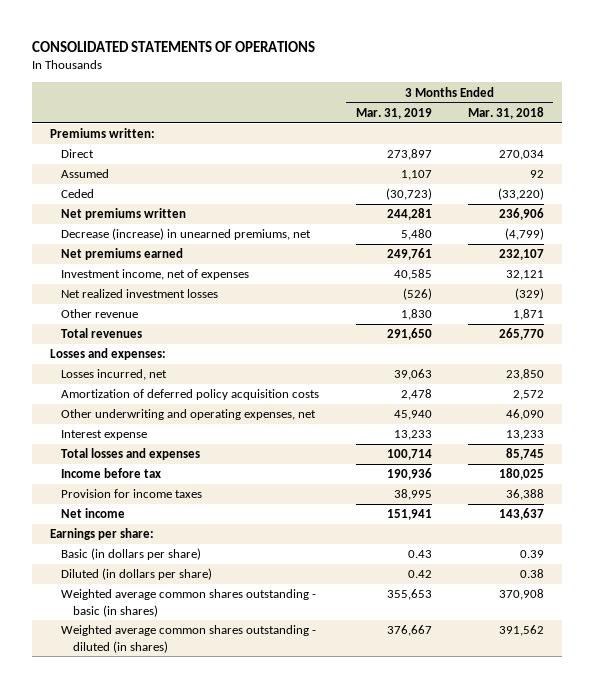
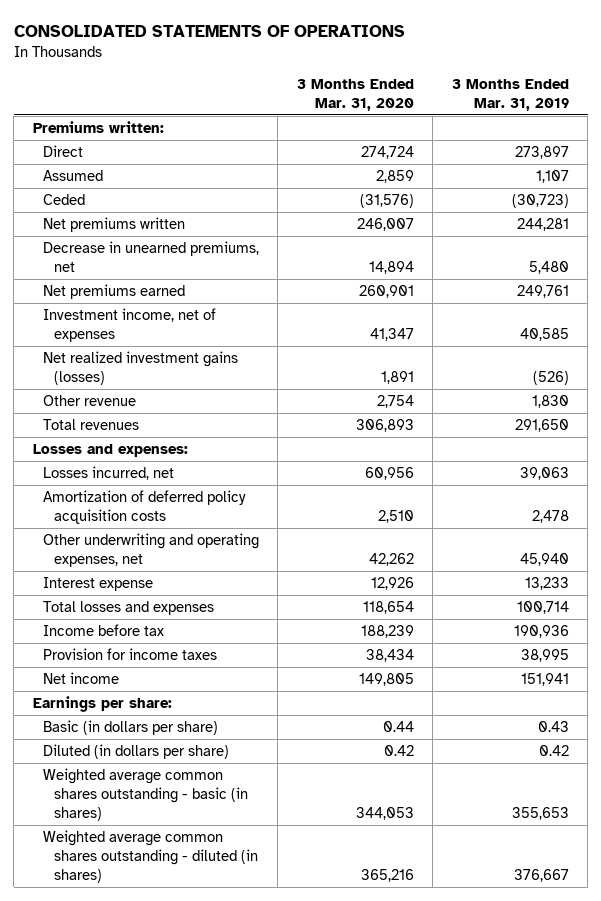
[467,106,544,119] Mar. 31, 2018 -> none
none -> [296,78,414,111] 3 Months Ended Mar. 31, 2020
[61,228,312,241] Decrease (increase) in unearned premiums, net -> [43,241,260,272] Decrease in unearned premiums, net
[61,289,219,299] Net realized investment losses -> [43,351,239,385] Net realized investment gains (losses)

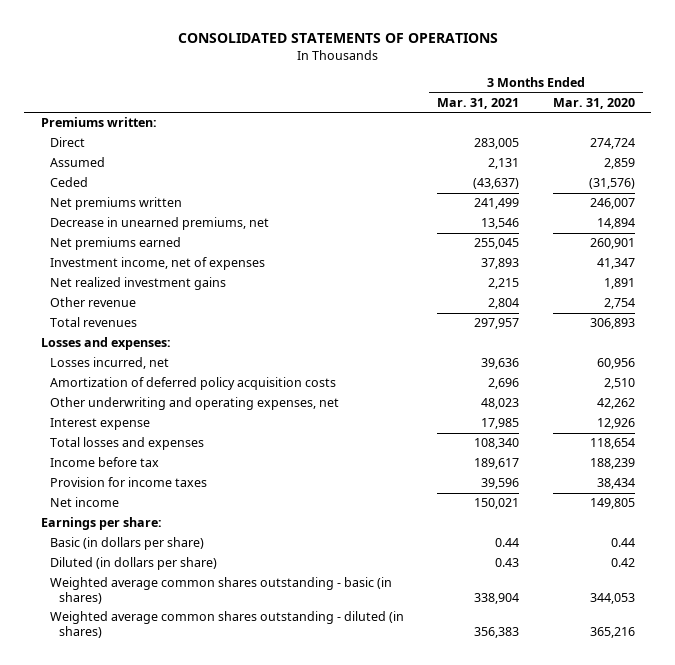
[451,78,569,111] 3 Months Ended Mar. 31, 2019 -> none
none -> [437,97,520,109] Mar. 31, 2021
[43,351,239,385] Net realized investment gains (losses) -> [49,277,226,291] Net realized investment gains

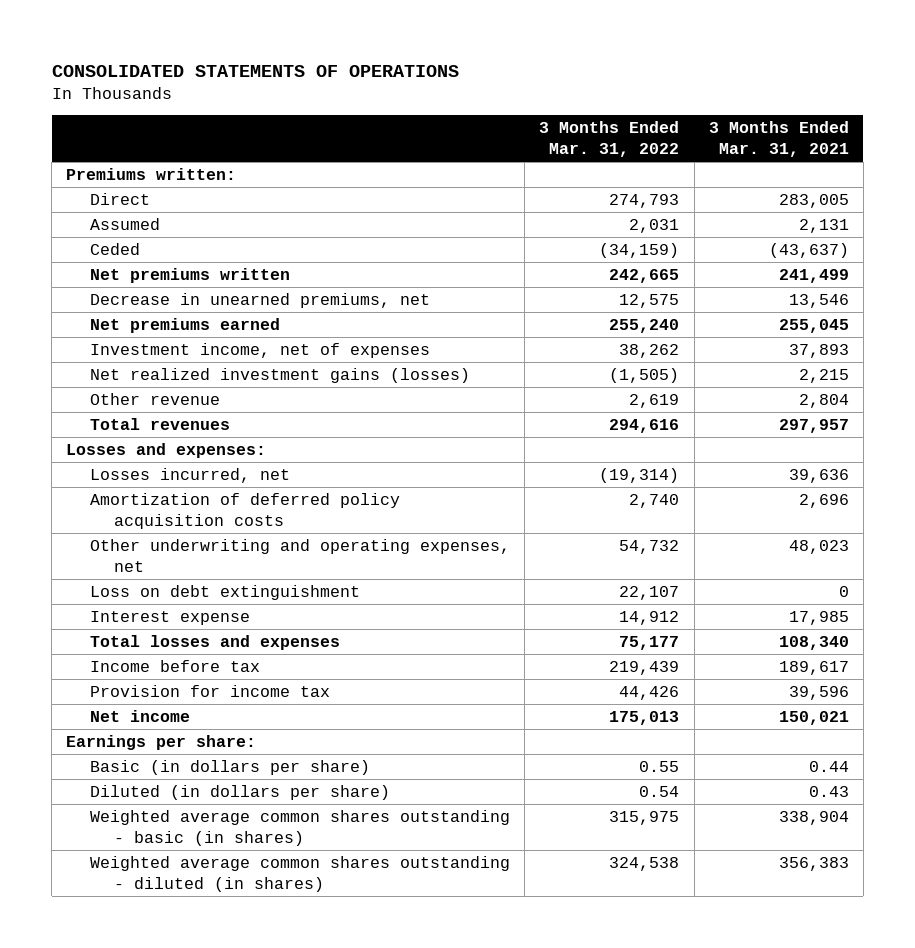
[552,97,635,109] Mar. 31, 2020 -> none
none -> [539,120,680,158] 3 Months Ended Mar. 31, 2022
[49,277,226,291] Net realized investment gains -> [90,367,471,383] Net realized investment gains (losses)
none -> [90,584,361,600] Loss on debt extinguishment
[49,477,207,488] Provision for income taxes -> [90,684,331,697] Provision for income tax

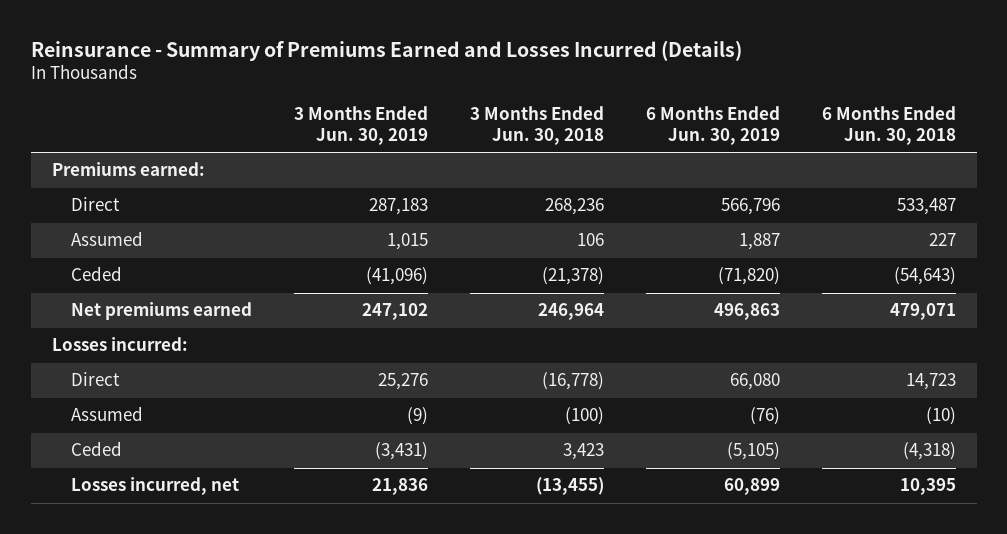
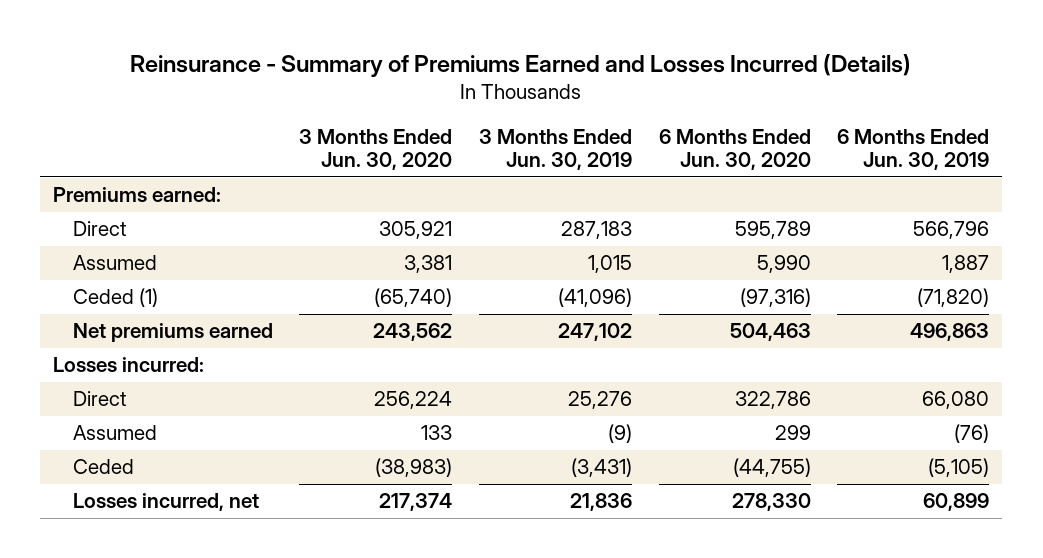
[469,105,604,146] 3 Months Ended Jun. 30, 2018 -> none
[821,105,956,146] 6 Months Ended Jun. 30, 2018 -> none
none -> [299,128,453,171] 3 Months Ended Jun. 30, 2020
none -> [658,128,811,171] 6 Months Ended Jun. 30, 2020
[70,266,122,282] Ceded -> [72,288,158,308] Ceded (1)

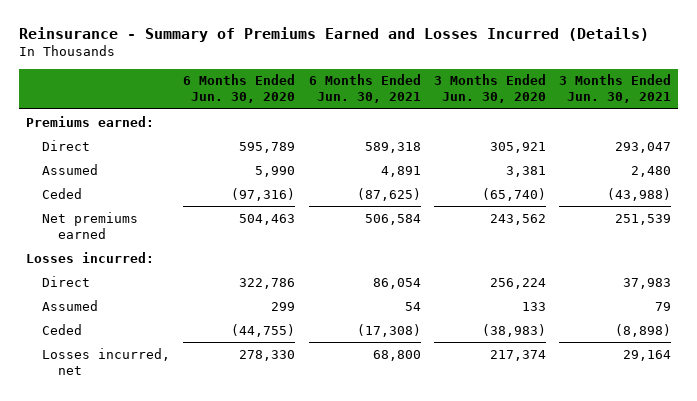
[478,128,632,171] 3 Months Ended Jun. 30, 2019 -> none
[837,128,990,171] 6 Months Ended Jun. 30, 2019 -> none
none -> [308,74,421,104] 6 Months Ended Jun. 30, 2021
none -> [558,74,671,104] 3 Months Ended Jun. 30, 2021
[72,288,158,308] Ceded (1) -> [42,187,83,199] Ceded

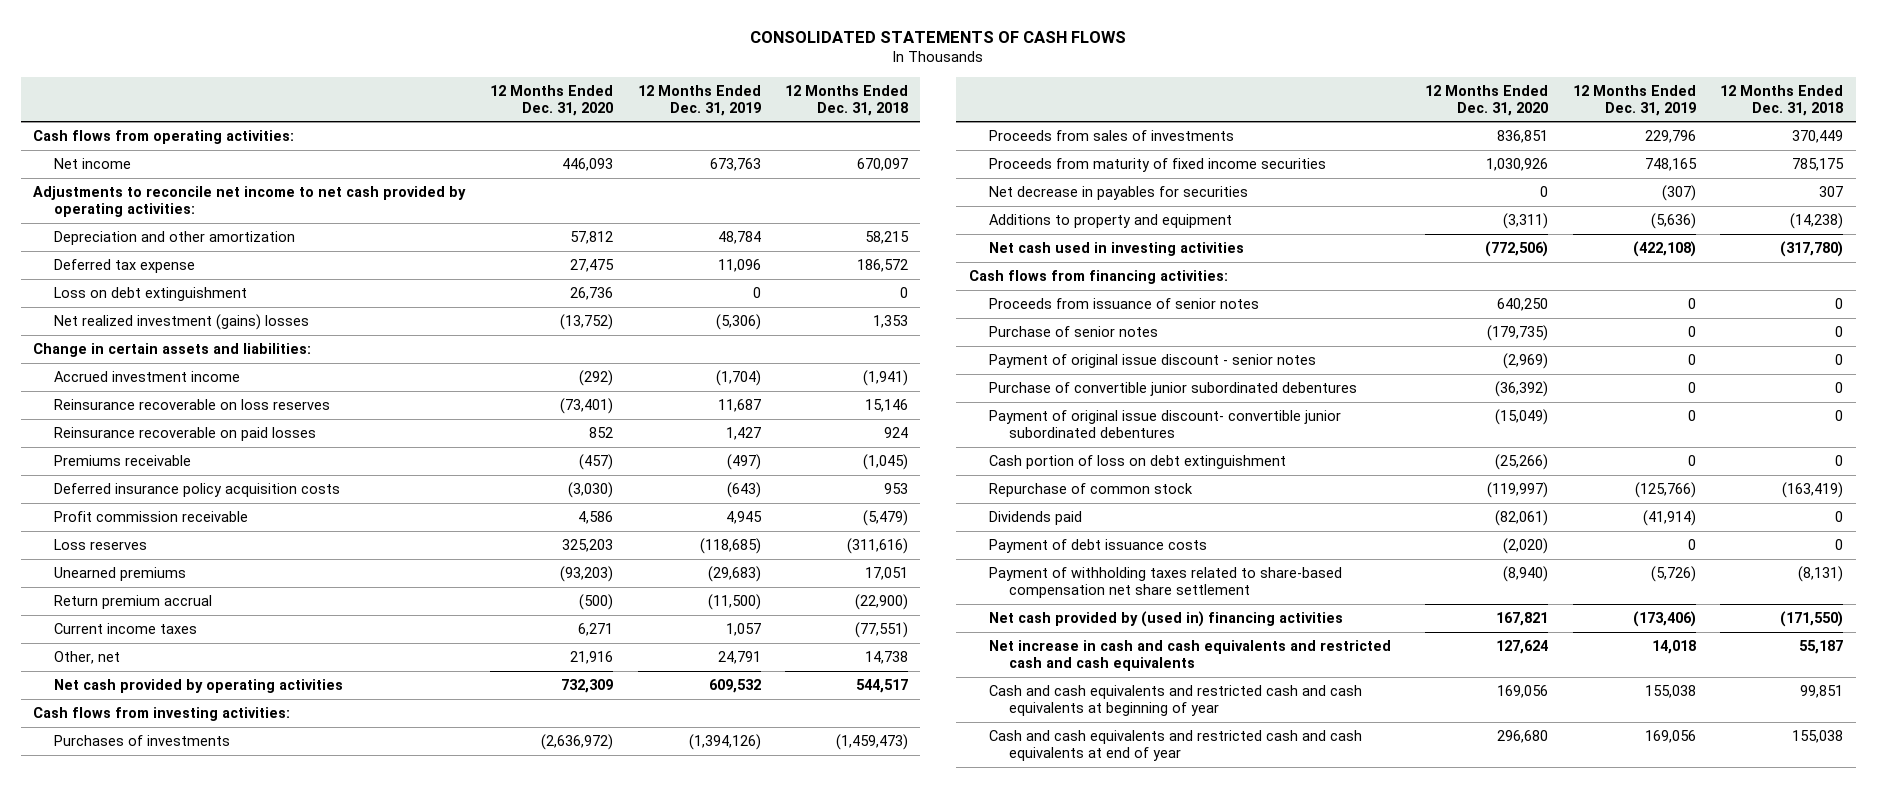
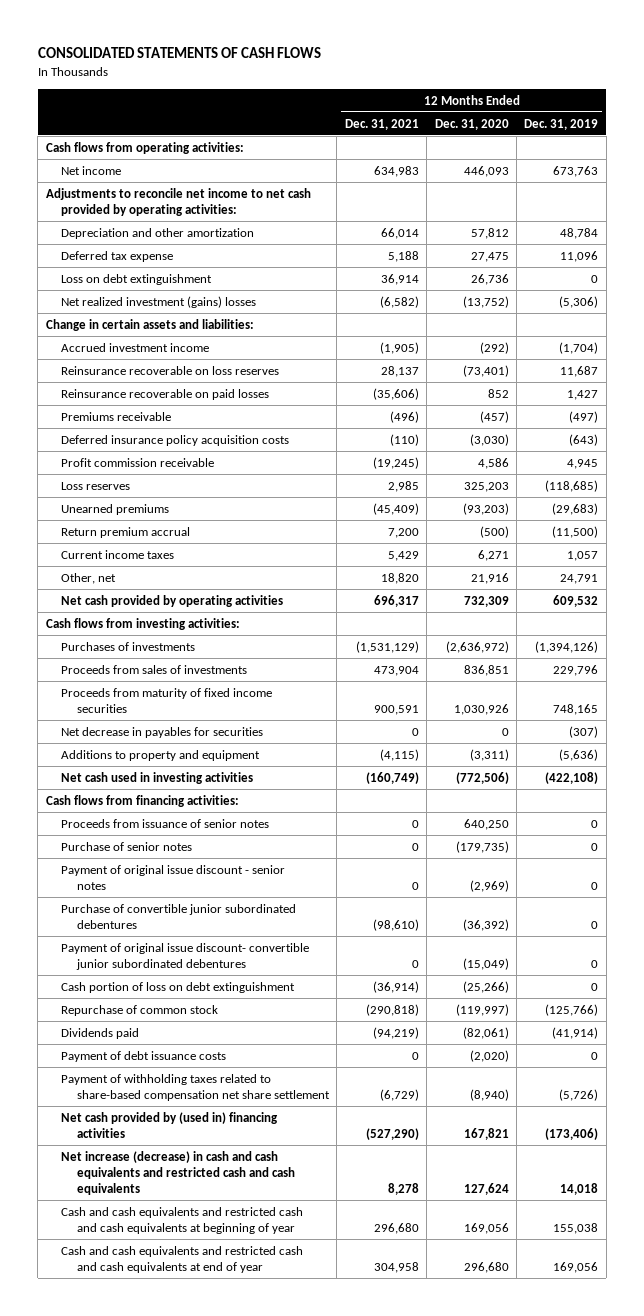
[785,84,909,116] 12 Months Ended Dec. 31, 2018 -> none
none -> [344,118,419,130] Dec. 31, 2021
[988,639,1391,671] Net increase in cash and cash equivalents and restricted cash and cash equivalents -> [61,1150,295,1195] Net increase (decrease) in cash and cash equivalents and restricted cash and cash equivalents

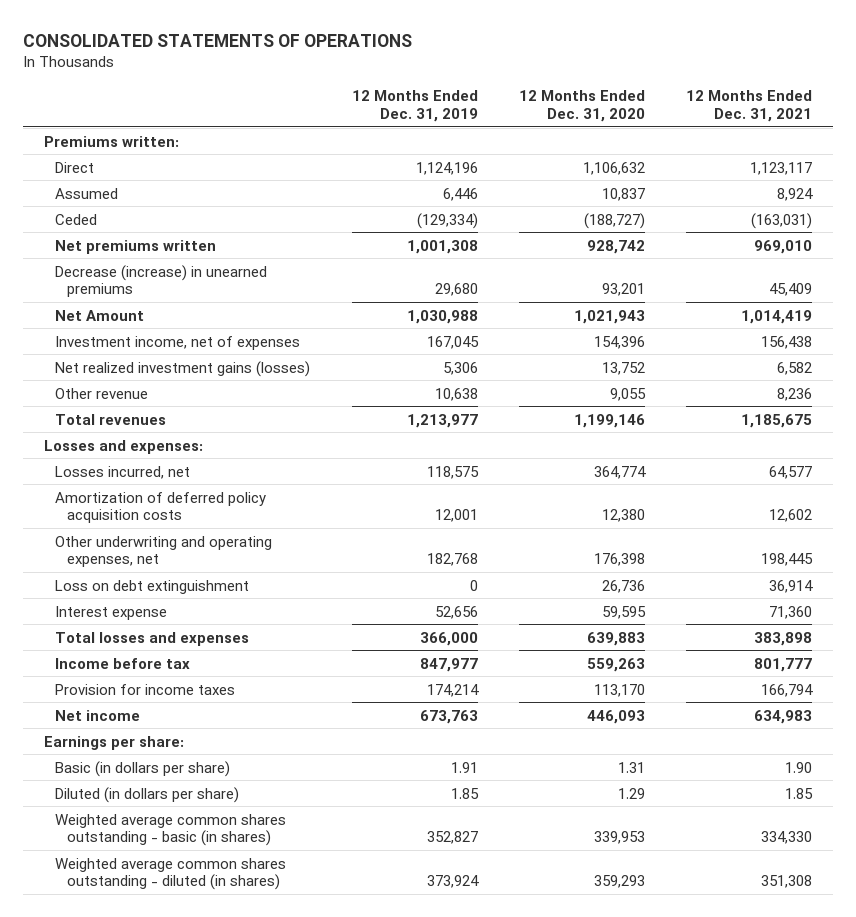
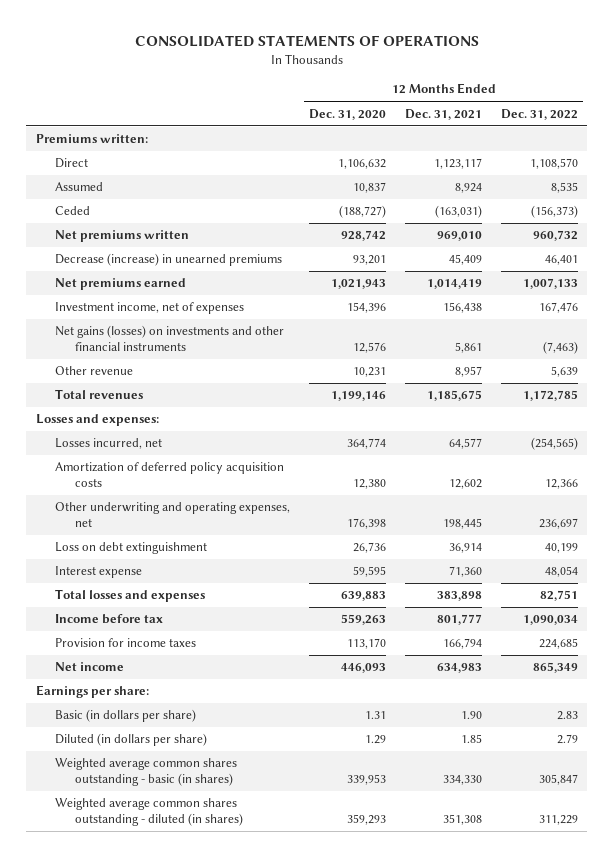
[351,90,478,122] 12 Months Ended Dec. 31, 2019 -> none
none -> [500,108,578,120] Dec. 31, 2022
[55,309,145,321] Net Amount -> [55,278,187,291] Net premiums earned
[55,360,311,377] Net realized investment gains (losses) -> none
none -> [55,325,285,352] Net gains (losses) on investments and other financial instruments
[609,387,646,401] 9,055 -> [353,367,387,378] 10,231
[777,387,813,401] 8,236 -> [455,366,483,378] 8,957

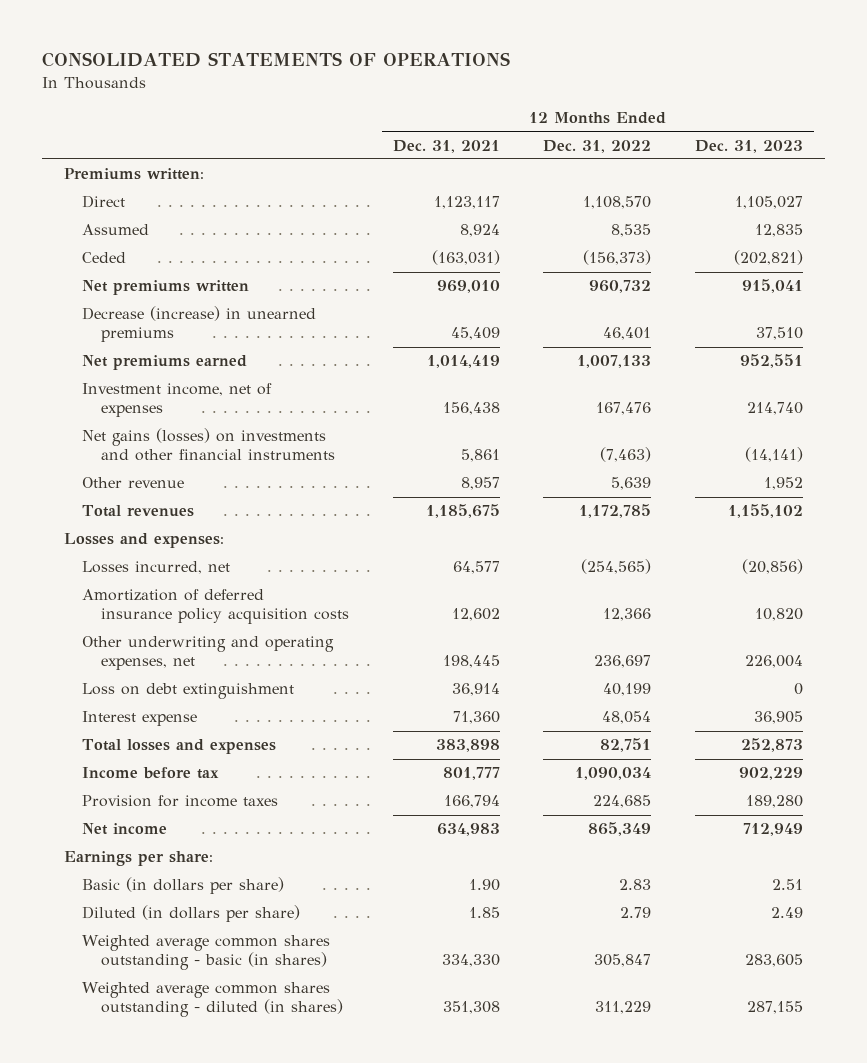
[309,108,387,120] Dec. 31, 2020 -> none
none -> [695,139,804,153] Dec. 31, 2023
[55,462,285,488] Amortization of deferred policy acquisition costs -> [82,589,349,625] Amortization of deferred insurance policy acquisition costs

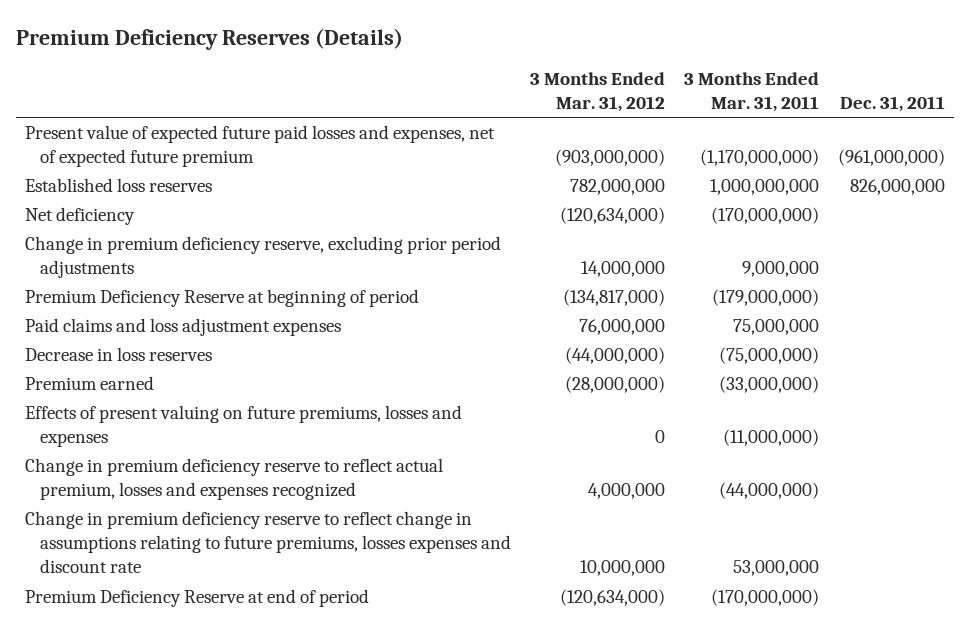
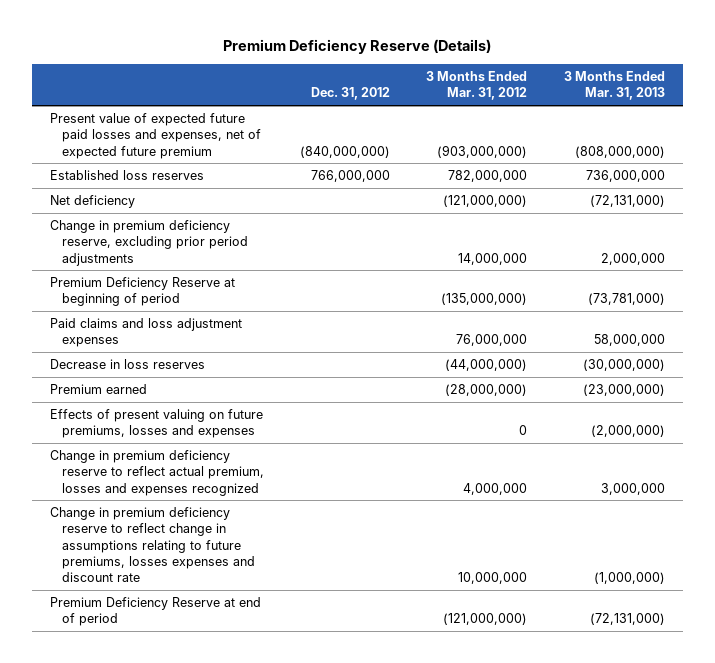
[15,28,403,51] Premium Deficiency Reserves (Details) -> [223,39,492,55] Premium Deficiency Reserve (Details)
[683,71,819,113] 3 Months Ended Mar. 31, 2011 -> none
[839,96,945,113] Dec. 31, 2011 -> none
none -> [310,87,390,101] Dec. 31, 2012
none -> [563,71,665,101] 3 Months Ended Mar. 31, 2013
[560,207,666,225] (120,634,000) -> [443,195,528,208] (121,000,000)
[563,289,666,307] (134,817,000) -> [441,293,528,306] (135,000,000)
[560,589,666,607] (120,634,000) -> [443,613,528,626] (121,000,000)

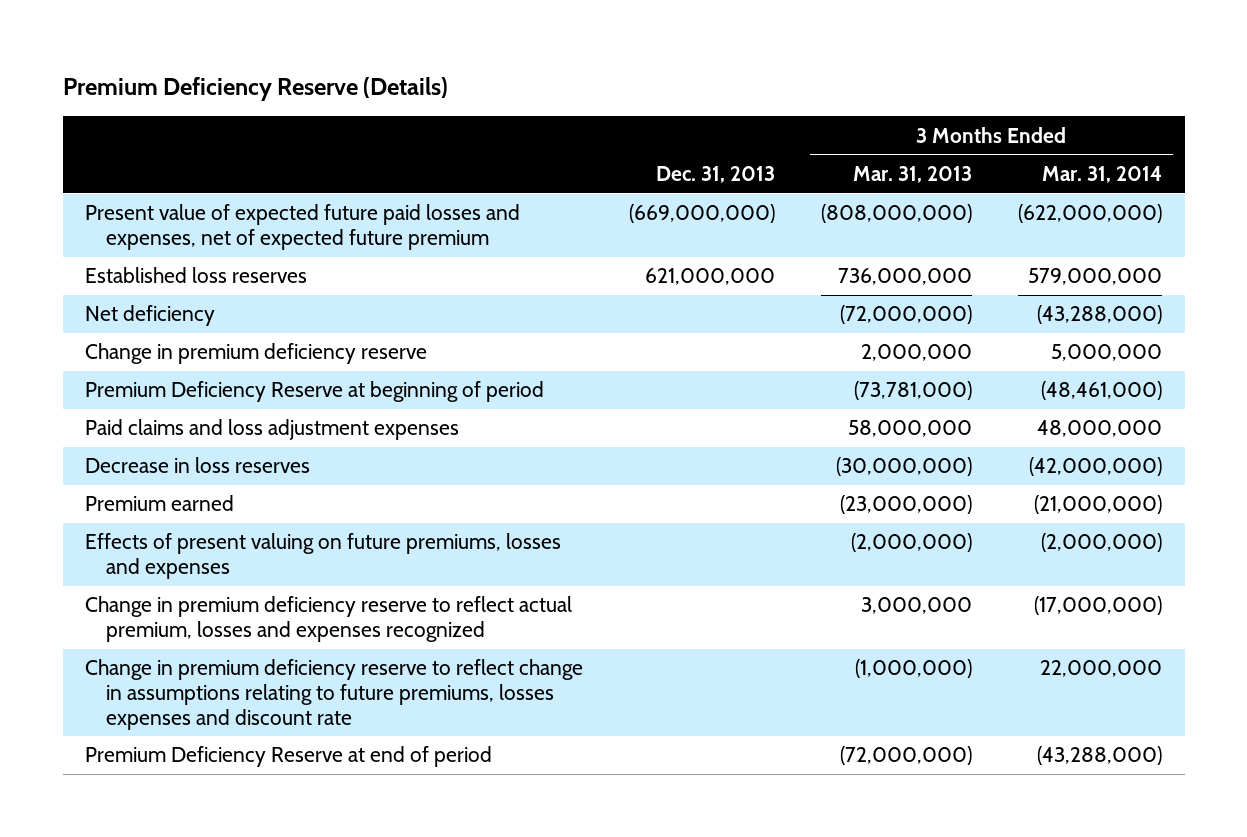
[310,87,390,101] Dec. 31, 2012 -> none
[426,71,528,101] 3 Months Ended Mar. 31, 2012 -> none
none -> [656,165,776,183] Dec. 31, 2013
none -> [1041,165,1162,183] Mar. 31, 2014
[589,195,665,208] (72,131,000) -> [840,305,973,325] (72,000,000)
[49,220,248,266] Change in premium deficiency reserve, excluding prior period adjustments -> [85,343,428,365] Change in premium deficiency reserve
[589,613,665,626] (72,131,000) -> [840,746,973,766] (72,000,000)

